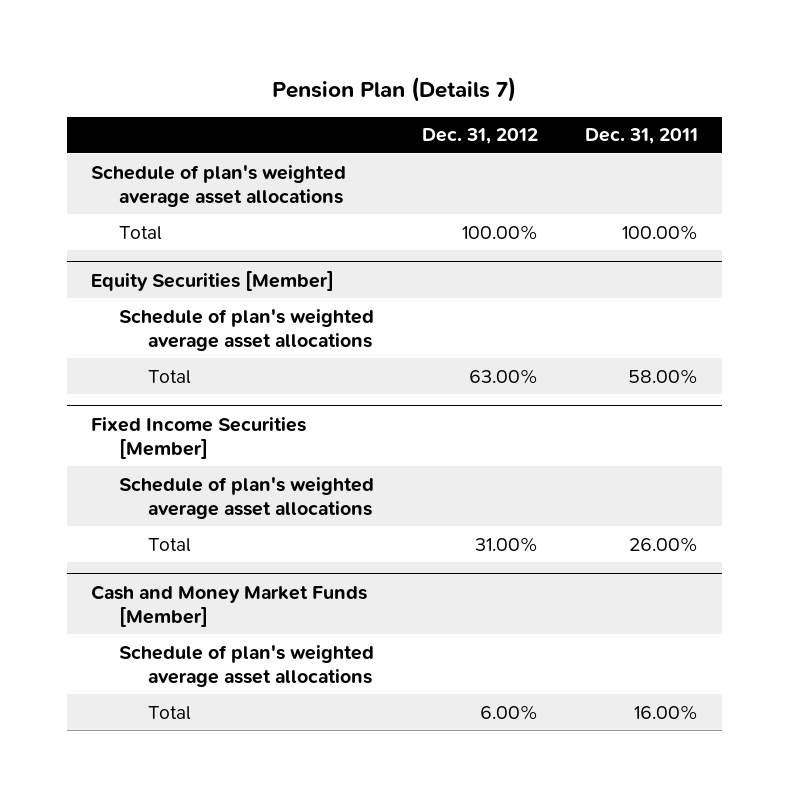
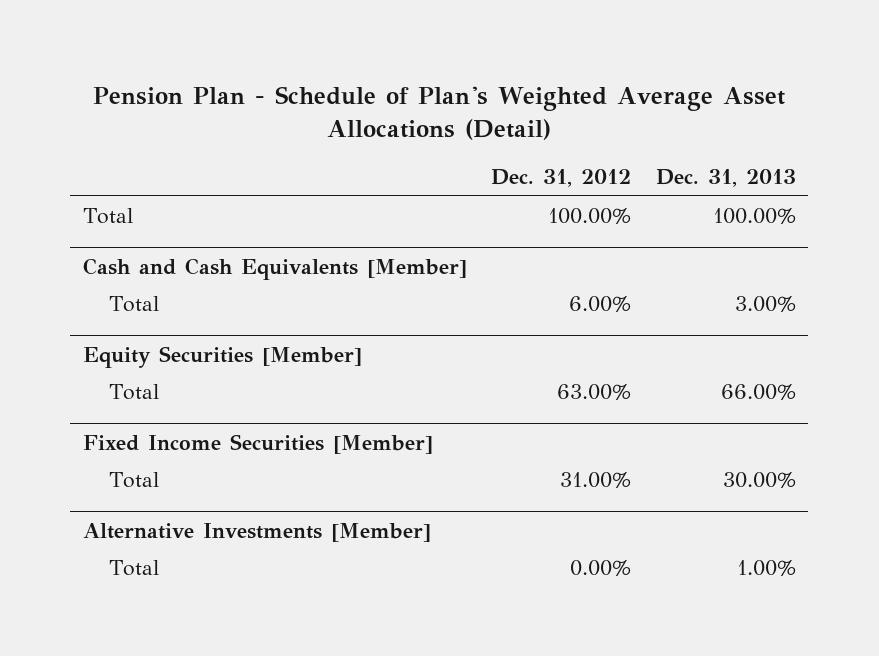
[272,77,517,103] Pension Plan (Details 7) -> [93,85,786,140] Pension Plan - Schedule of Plan's Weighted Average Asset Allocations (Detail)
[585,128,699,145] Dec. 31, 2011 -> none
none -> [655,169,796,188] Dec. 31, 2013
[90,164,346,207] Schedule of plan's weighted average asset allocations -> none
none -> [82,257,467,280] Cash and Cash Equivalents [Member]
none -> [109,296,160,313] Total
[119,308,375,351] Schedule of plan's weighted average asset allocations -> none
[119,476,375,519] Schedule of plan's weighted average asset allocations -> none
[90,584,367,627] Cash and Money Market Funds [Member] -> none
[119,644,375,687] Schedule of plan's weighted average asset allocations -> none
none -> [82,522,431,542] Alternative Investments [Member]
[479,704,538,720] 6.00% -> [570,560,632,577] 0.00%

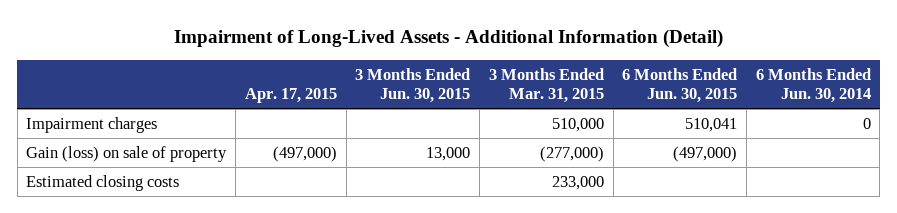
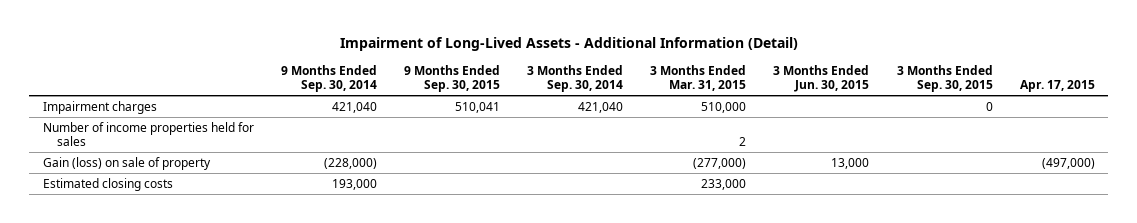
[622,67,738,104] 6 Months Ended Jun. 30, 2015 -> none
[755,67,871,104] 6 Months Ended Jun. 30, 2014 -> none
none -> [280,65,377,93] 9 Months Ended Sep. 30, 2014
none -> [404,65,501,93] 9 Months Ended Sep. 30, 2015
none -> [527,65,624,93] 3 Months Ended Sep. 30, 2014
none -> [896,65,993,93] 3 Months Ended Sep. 30, 2015
none -> [42,121,254,146] Number of income properties held for sales

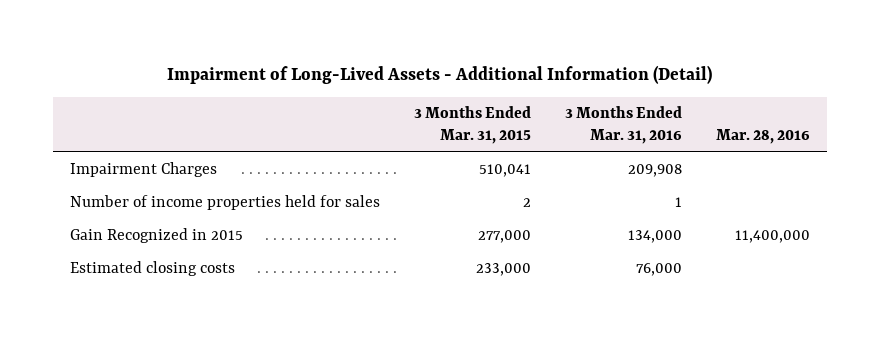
[280,65,377,93] 9 Months Ended Sep. 30, 2014 -> none
[404,65,501,93] 9 Months Ended Sep. 30, 2015 -> none
[527,65,624,93] 3 Months Ended Sep. 30, 2014 -> none
[773,65,870,93] 3 Months Ended Jun. 30, 2015 -> none
[896,65,993,93] 3 Months Ended Sep. 30, 2015 -> none
[1019,80,1095,93] Apr. 17, 2015 -> none
none -> [565,106,683,145] 3 Months Ended Mar. 31, 2016
none -> [716,129,811,145] Mar. 28, 2016
[42,100,157,114] Impairment charges -> [69,162,217,178] Impairment Charges
[701,101,747,113] 510,000 -> [478,164,531,178] 510,041
[42,156,211,170] Gain (loss) on sale of property -> none
none -> [69,228,243,244] Gain Recognized in 2015

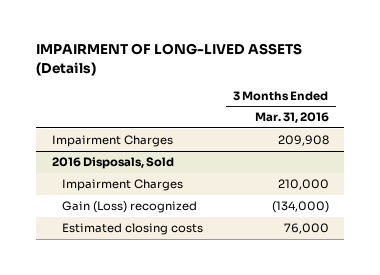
[167,64,713,84] Impairment of Long-Lived Assets - Additional Information (Detail) -> [36,43,303,76] IMPAIRMENT OF LONG-LIVED ASSETS (Details)
[413,106,531,145] 3 Months Ended Mar. 31, 2015 -> none
[716,129,811,145] Mar. 28, 2016 -> none
[69,195,380,211] Number of income properties held for sales -> none
none -> [51,157,174,170] 2016 Disposals, Sold
none -> [62,179,184,192] Impairment Charges
[69,228,243,244] Gain Recognized in 2015 -> [62,201,198,214] Gain (Loss) recognized
[628,230,683,244] 134,000 -> [271,201,329,214] (134,000)

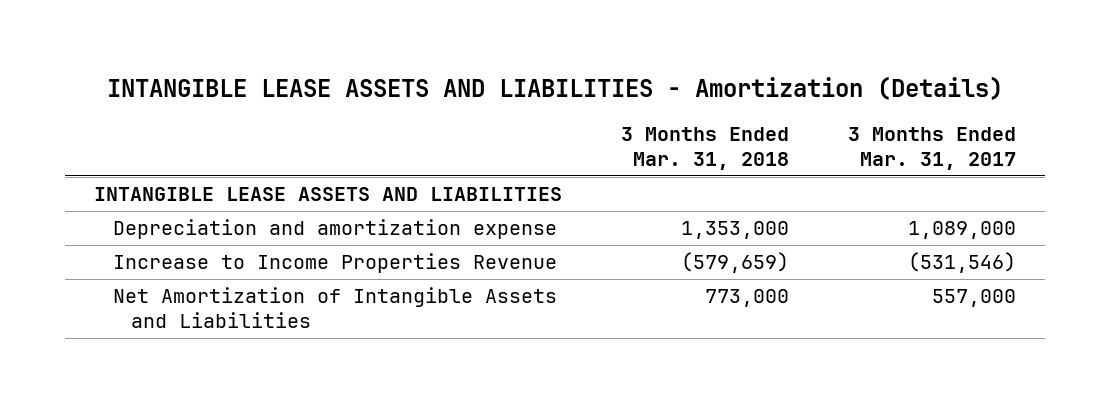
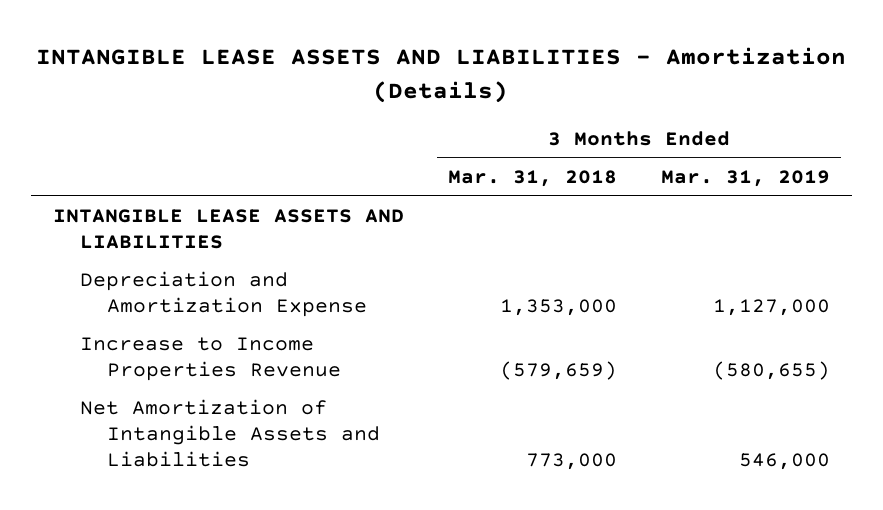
[847,127,1016,171] 3 Months Ended Mar. 31, 2017 -> none
none -> [660,170,830,188] Mar. 31, 2019
[112,219,557,240] Depreciation and amortization expense -> [80,271,368,318] Depreciation and Amortization Expense

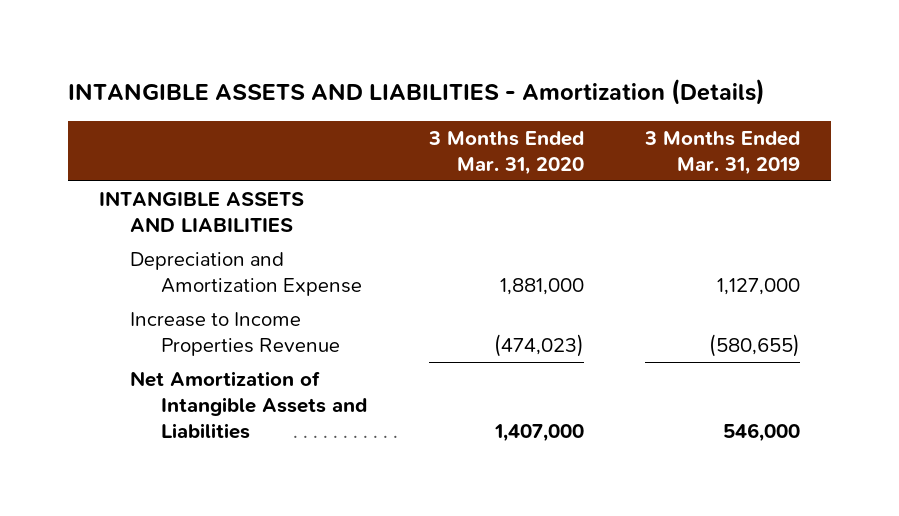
[36,47,847,103] INTANGIBLE LEASE ASSETS AND LIABILITIES - Amortization (Details) -> [68,79,766,106] INTANGIBLE ASSETS AND LIABILITIES - Amortization (Details)
[447,170,617,188] Mar. 31, 2018 -> none
none -> [427,130,584,175] 3 Months Ended Mar. 31, 2020
[52,209,404,250] INTANGIBLE LEASE ASSETS AND LIABILITIES -> [99,190,305,232] INTANGIBLE ASSETS AND LIABILITIES

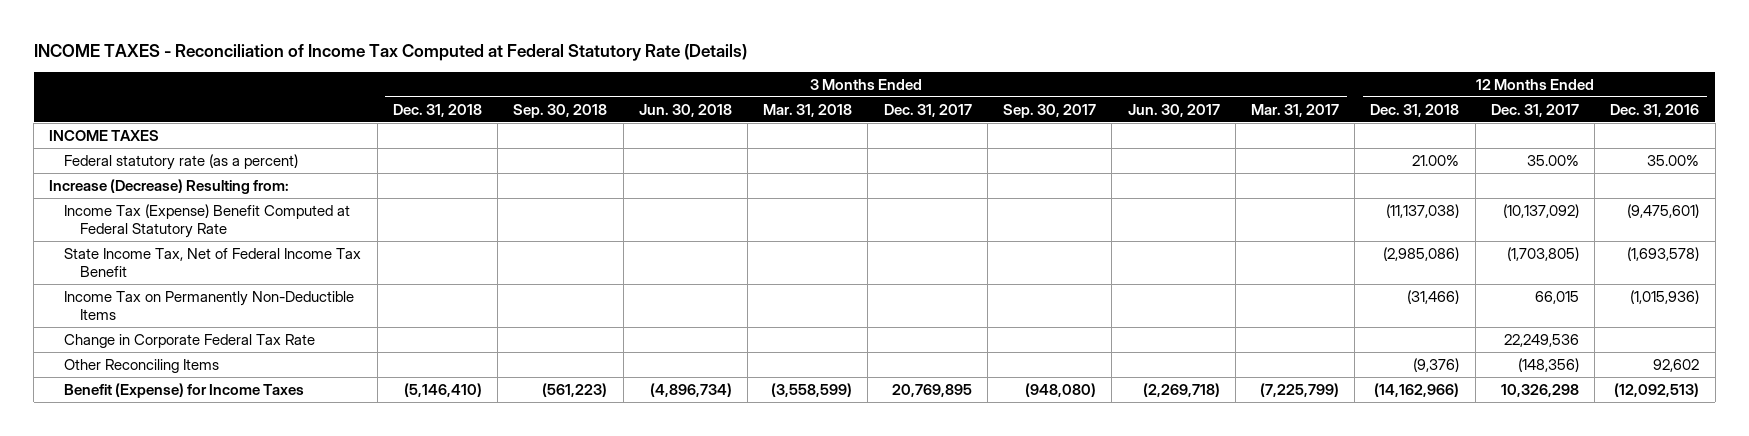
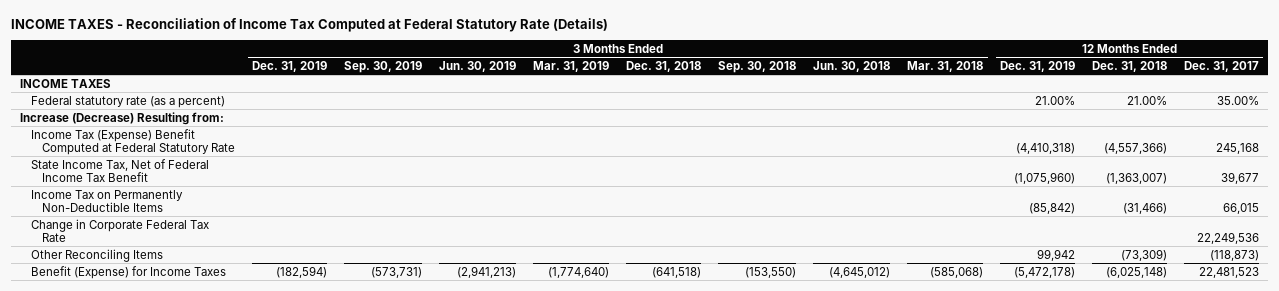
[883,103,972,117] Dec. 31, 2017 -> none
[1003,103,1097,118] Sep. 30, 2017 -> none
[1127,103,1220,117] Jun. 30, 2017 -> none
[1250,103,1339,117] Mar. 31, 2017 -> none
[1610,103,1700,117] Dec. 31, 2016 -> none
none -> [252,60,328,72] Dec. 31, 2019
none -> [344,60,423,73] Sep. 30, 2019
none -> [439,60,517,72] Jun. 30, 2019
none -> [533,60,610,72] Mar. 31, 2019
none -> [1000,60,1076,72] Dec. 31, 2019
[1386,204,1460,219] (11,137,038) -> [1104,143,1168,155] (4,557,366)
[1502,204,1579,219] (10,137,092) -> [1216,143,1260,155] 245,168
[1383,247,1460,262] (2,985,086) -> [1106,173,1168,185] (1,363,007)
[1506,247,1579,262] (1,703,805) -> [1221,172,1260,185] 39,677
[1413,358,1460,373] (9,376) -> [1121,248,1168,261] (73,309)
[1517,358,1579,373] (148,356) -> [1210,249,1260,261] (118,873)
[403,383,482,398] (5,146,410) -> [652,266,702,278] (641,518)
[542,383,608,398] (561,223) -> [745,266,797,278] (153,550)
[649,383,732,398] (4,896,734) -> [829,266,891,278] (4,645,012)
[771,383,853,398] (3,558,599) -> [930,266,984,278] (585,068)
[1374,383,1460,398] (14,162,966) -> [1106,266,1168,278] (6,025,148)
[1500,384,1579,398] 10,326,298 -> [1199,266,1260,278] 22,481,523

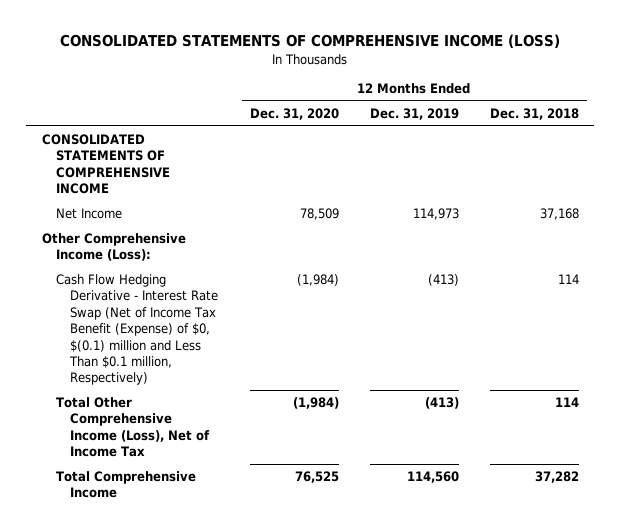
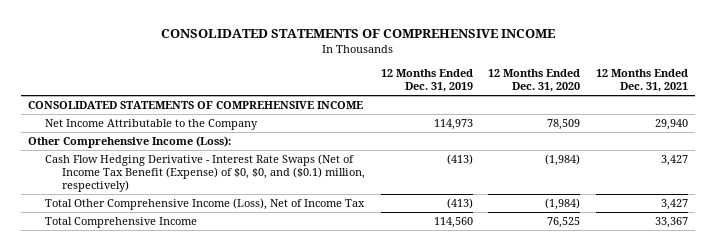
[60,34,561,49] CONSOLIDATED STATEMENTS OF COMPREHENSIVE INCOME (LOSS) -> [160,28,556,38] CONSOLIDATED STATEMENTS OF COMPREHENSIVE INCOME
[489,107,579,120] Dec. 31, 2018 -> none
none -> [595,69,688,93] 12 Months Ended Dec. 31, 2021
[56,207,123,219] Net Income -> [45,119,259,131] Net Income Attributable to the Company
[56,273,219,386] Cash Flow Hedging Derivative - Interest Rate Swap (Net of Income Tax Benefit (Expense) of $0, $(0.1) million and Less Than $0.1 million, Respectively) -> [45,154,366,193] Cash Flow Hedging Derivative - Interest Rate Swaps (Net of Income Tax Benefit (Expense) of $0, $0, and ($0.1) million, respectively)

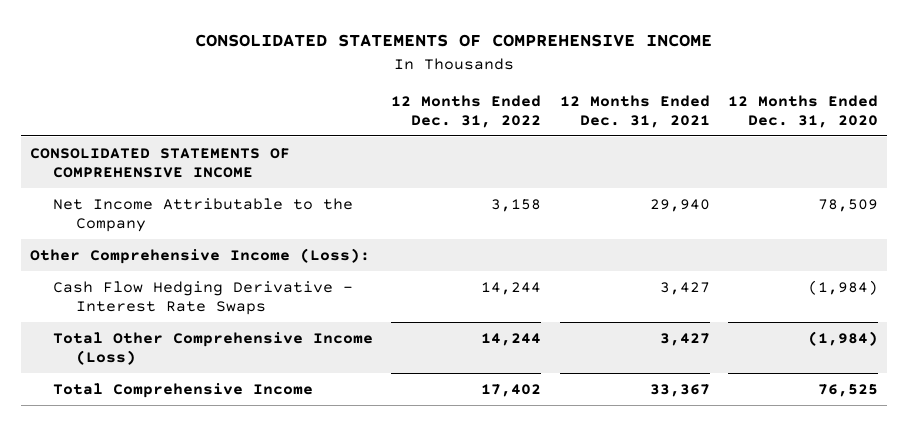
[380,69,473,93] 12 Months Ended Dec. 31, 2019 -> none
none -> [391,94,542,128] 12 Months Ended Dec. 31, 2022
[45,154,366,193] Cash Flow Hedging Derivative - Interest Rate Swaps (Net of Income Tax Benefit (Expense) of $0, $0, and ($0.1) million, respectively) -> [52,280,353,315] Cash Flow Hedging Derivative - Interest Rate Swaps
[45,198,366,211] Total Other Comprehensive Income (Loss), Net of Income Tax -> [52,331,373,365] Total Other Comprehensive Income (Loss)

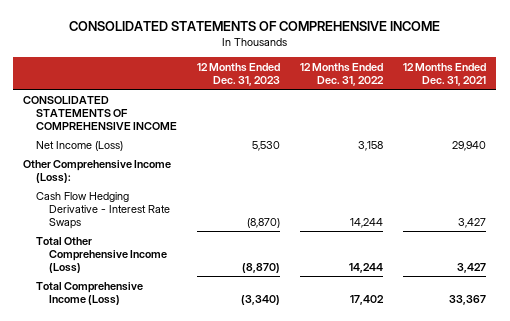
[728,94,879,128] 12 Months Ended Dec. 31, 2020 -> none
none -> [197,62,281,86] 12 Months Ended Dec. 31, 2023
[52,197,353,232] Net Income Attributable to the Company -> [36,140,124,151] Net Income (Loss)
[52,382,313,398] Total Comprehensive Income -> [36,281,144,305] Total Comprehensive Income (Loss)

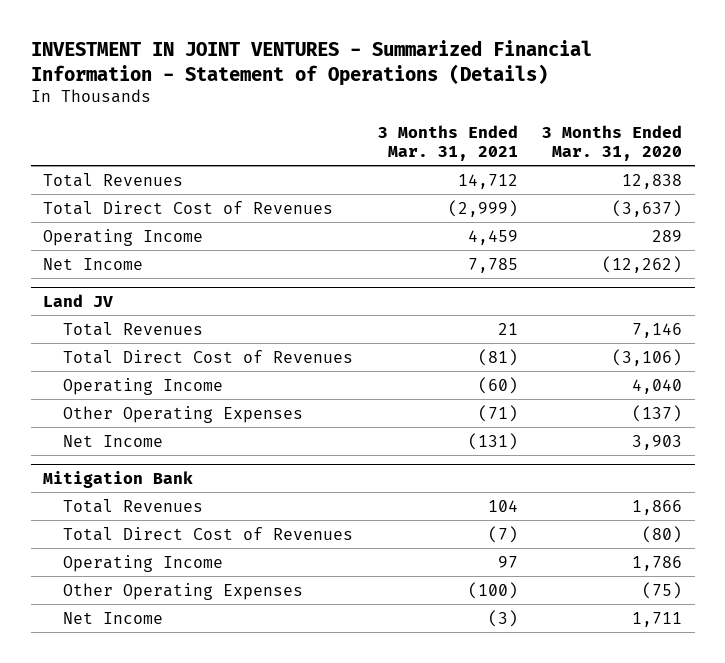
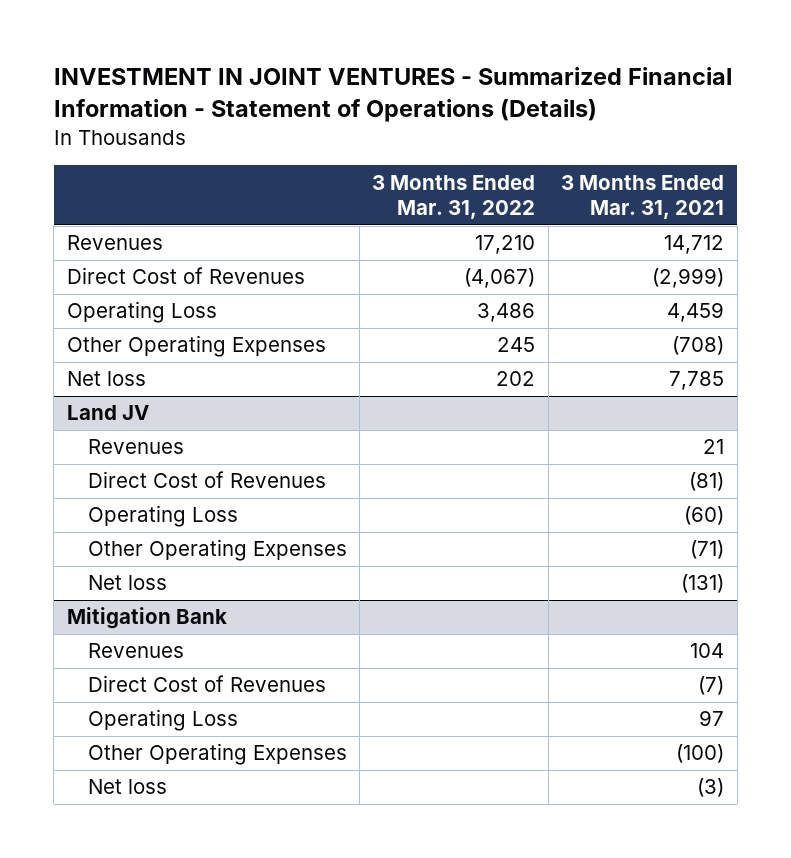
[542,124,683,161] 3 Months Ended Mar. 31, 2020 -> none
none -> [372,174,536,220] 3 Months Ended Mar. 31, 2022
[42,172,183,187] Total Revenues -> [66,235,163,251] Revenues
[42,200,333,215] Total Direct Cost of Revenues -> [66,267,305,285] Direct Cost of Revenues
[42,228,203,246] Operating Income -> [66,301,217,324] Operating Loss
none -> [66,335,326,358] Other Operating Expenses
[42,257,143,270] Net Income -> [66,371,146,387] Net loss
[63,321,204,336] Total Revenues -> [87,439,184,455] Revenues
[63,349,354,364] Total Direct Cost of Revenues -> [87,471,326,489] Direct Cost of Revenues
[63,377,224,395] Operating Income -> [87,505,238,528] Operating Loss
[63,434,164,447] Net Income -> [87,575,167,591] Net loss
[63,498,204,513] Total Revenues -> [87,643,184,659] Revenues
[63,526,354,541] Total Direct Cost of Revenues -> [87,675,326,693] Direct Cost of Revenues
[63,554,224,572] Operating Income -> [87,709,238,732] Operating Loss
[63,611,164,624] Net Income -> none
none -> [87,779,167,795] Net loss

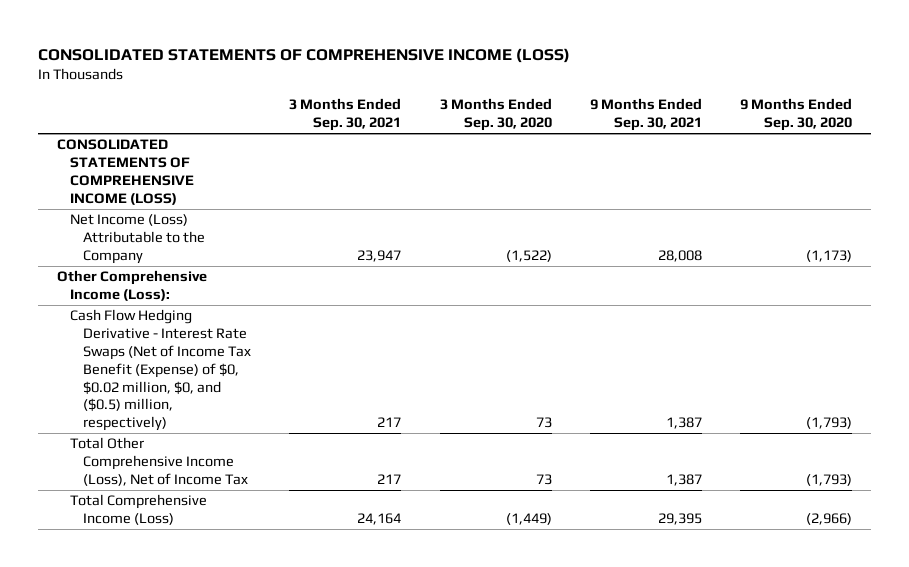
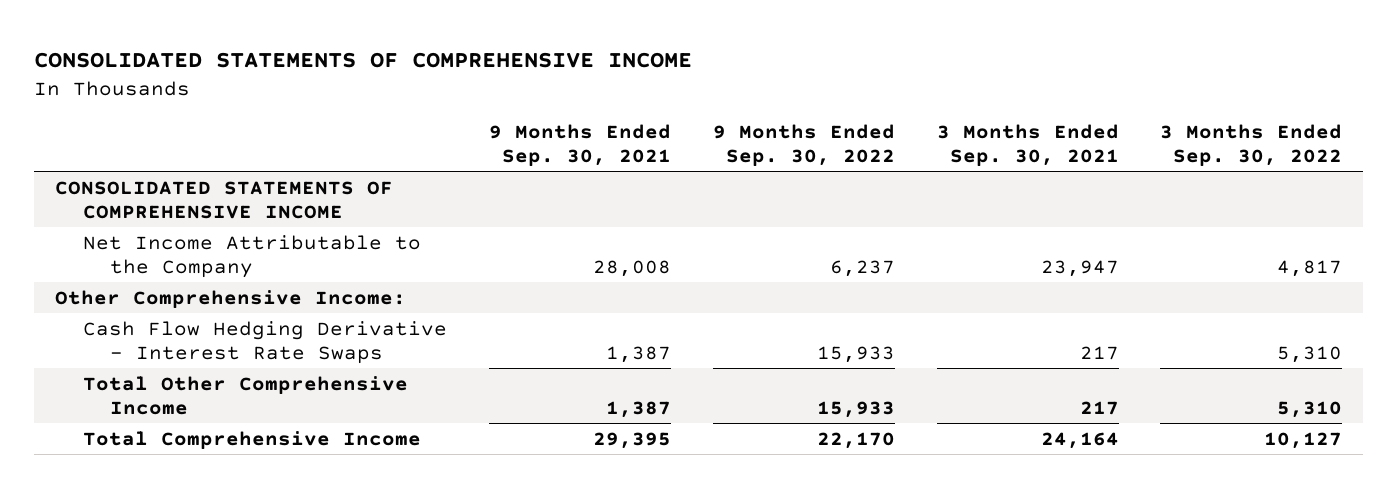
[37,47,570,63] CONSOLIDATED STATEMENTS OF COMPREHENSIVE INCOME (LOSS) -> [34,52,693,69] CONSOLIDATED STATEMENTS OF COMPREHENSIVE INCOME
[439,98,552,132] 3 Months Ended Sep. 30, 2020 -> none
[740,98,853,132] 9 Months Ended Sep. 30, 2020 -> none
none -> [712,124,895,167] 9 Months Ended Sep. 30, 2022
none -> [1160,124,1343,167] 3 Months Ended Sep. 30, 2022
[56,139,194,205] CONSOLIDATED STATEMENTS OF COMPREHENSIVE INCOME (LOSS) -> [55,180,394,219] CONSOLIDATED STATEMENTS OF COMPREHENSIVE INCOME
[69,214,206,265] Net Income (Loss) Attributable to the Company -> [82,234,421,278] Net Income Attributable to the Company
[56,270,207,302] Other Comprehensive Income (Loss): -> [55,289,407,308] Other Comprehensive Income:
[69,309,252,432] Cash Flow Hedging Derivative - Interest Rate Swaps (Net of Income Tax Benefit (Expense) of $0, $0.02 million, $0, and ($0.5) million, respectively) -> [82,320,447,364] Cash Flow Hedging Derivative - Interest Rate Swaps
[69,437,249,487] Total Other Comprehensive Income (Loss), Net of Income Tax -> [82,375,408,415] Total Other Comprehensive Income
[69,494,207,526] Total Comprehensive Income (Loss) -> [82,430,421,449] Total Comprehensive Income

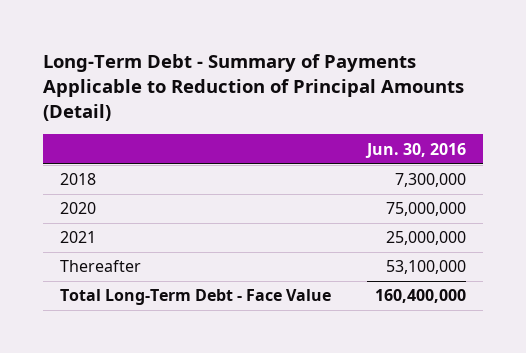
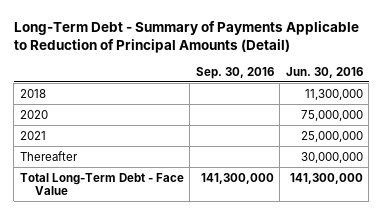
none -> [195,66,274,79] Sep. 30, 2016
[394,173,466,188] 7,300,000 -> [304,88,363,100] 11,300,000
[385,260,466,275] 53,100,000 -> [300,151,363,163] 30,000,000
[374,289,466,304] 160,400,000 -> [289,172,363,184] 141,300,000

